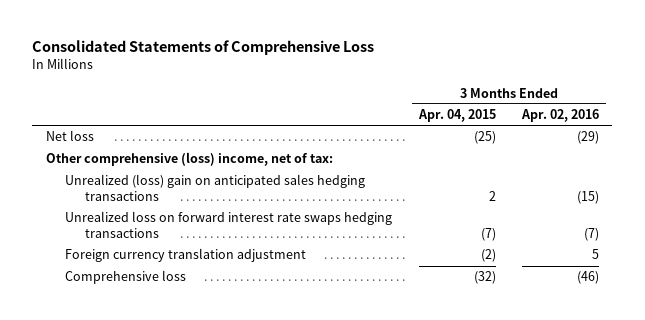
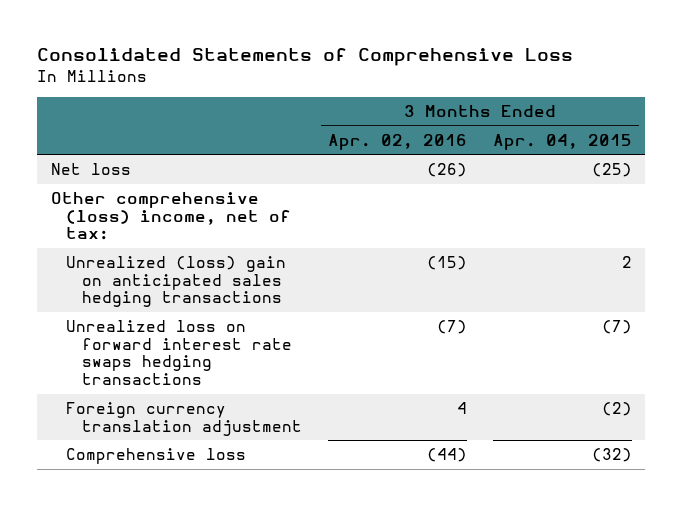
[577,131,600,145] (29) -> [427,163,468,178] (26)
[592,249,600,260] 5 -> [457,402,468,415] 4
[577,271,600,285] (46) -> [427,448,468,463] (44)

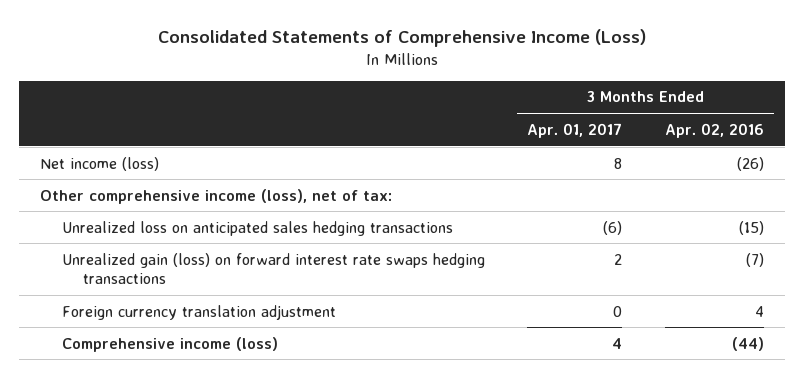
[37,48,574,67] Consolidated Statements of Comprehensive Loss -> [157,29,646,48] Consolidated Statements of Comprehensive Income (Loss)
[493,133,633,150] Apr. 04, 2015 -> none
none -> [527,122,623,138] Apr. 01, 2017
[50,163,131,176] Net loss -> [39,156,159,171] Net income (loss)
[50,192,292,241] Other comprehensive (loss) income, net of tax: -> [39,188,392,204] Other comprehensive income (loss), net of tax:
[66,256,287,308] Unrealized (loss) gain on anticipated sales hedging transactions -> [61,220,453,236] Unrealized loss on anticipated sales hedging transactions
[66,320,292,386] Unrealized loss on forward interest rate swaps hedging transactions -> [61,252,485,285] Unrealized gain (loss) on forward interest rate swaps hedging transactions
[66,448,247,465] Comprehensive loss -> [61,336,278,352] Comprehensive income (loss)

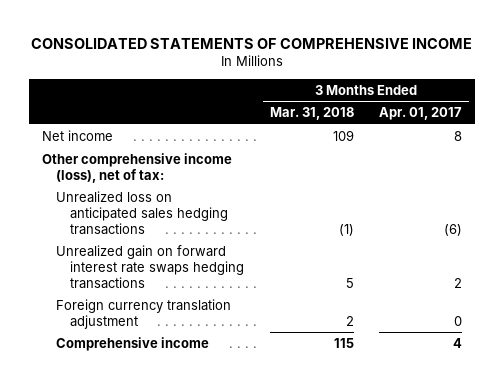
[157,29,646,48] Consolidated Statements of Comprehensive Income (Loss) -> [30,37,472,49] CONSOLIDATED STATEMENTS OF COMPREHENSIVE INCOME
[664,122,764,138] Apr. 02, 2016 -> none
none -> [269,107,354,121] Mar. 31, 2018
[39,156,159,171] Net income (loss) -> [41,129,113,141] Net income
[61,252,485,285] Unrealized gain (loss) on forward interest rate swaps hedging transactions -> [55,244,245,289] Unrealized gain on forward interest rate swaps hedging transactions
[61,336,278,352] Comprehensive income (loss) -> [55,336,209,351] Comprehensive income

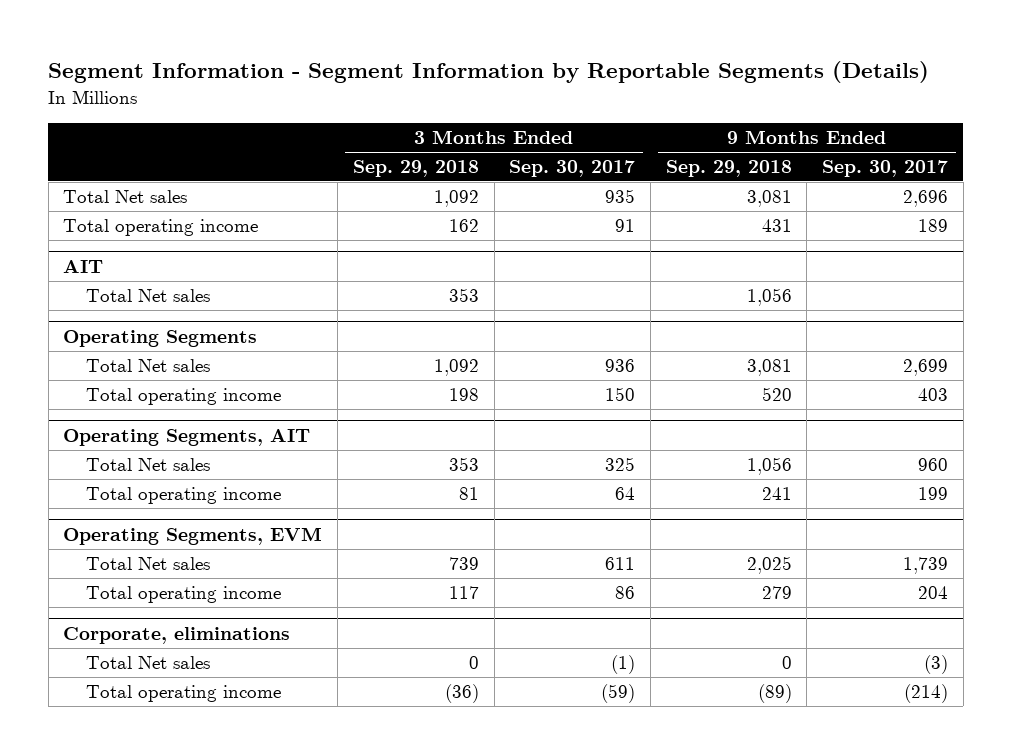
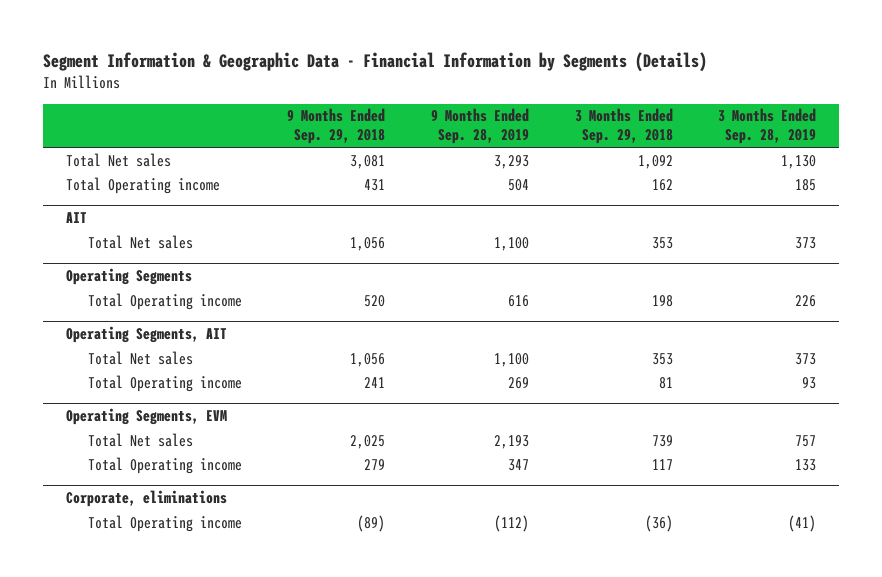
[48,61,930,84] Segment Information - Segment Information by Reportable Segments (Details) -> [43,52,708,73] Segment Information & Geographic Data - Financial Information by Segments (Details)
[509,160,636,178] Sep. 30, 2017 -> none
[822,160,949,178] Sep. 30, 2017 -> none
none -> [431,108,530,145] 9 Months Ended Sep. 28, 2019
none -> [718,108,817,145] 3 Months Ended Sep. 28, 2019
[63,219,259,237] Total operating income -> [65,176,220,194] Total Operating income
[86,359,211,373] Total Net sales -> none
[86,388,282,406] Total operating income -> [87,292,242,310] Total Operating income
[86,487,282,505] Total operating income -> [87,374,242,392] Total Operating income
[86,586,282,604] Total operating income -> [87,456,242,474] Total Operating income
[86,656,211,670] Total Net sales -> none
[86,685,282,703] Total operating income -> [87,514,242,532] Total Operating income

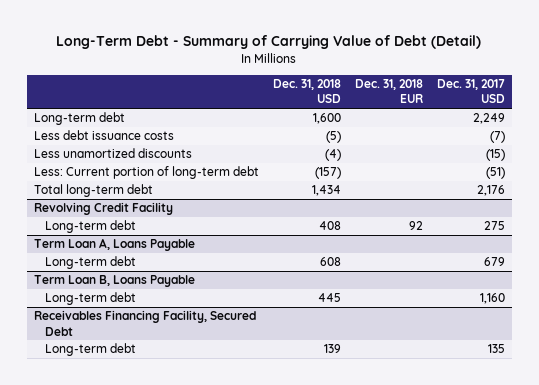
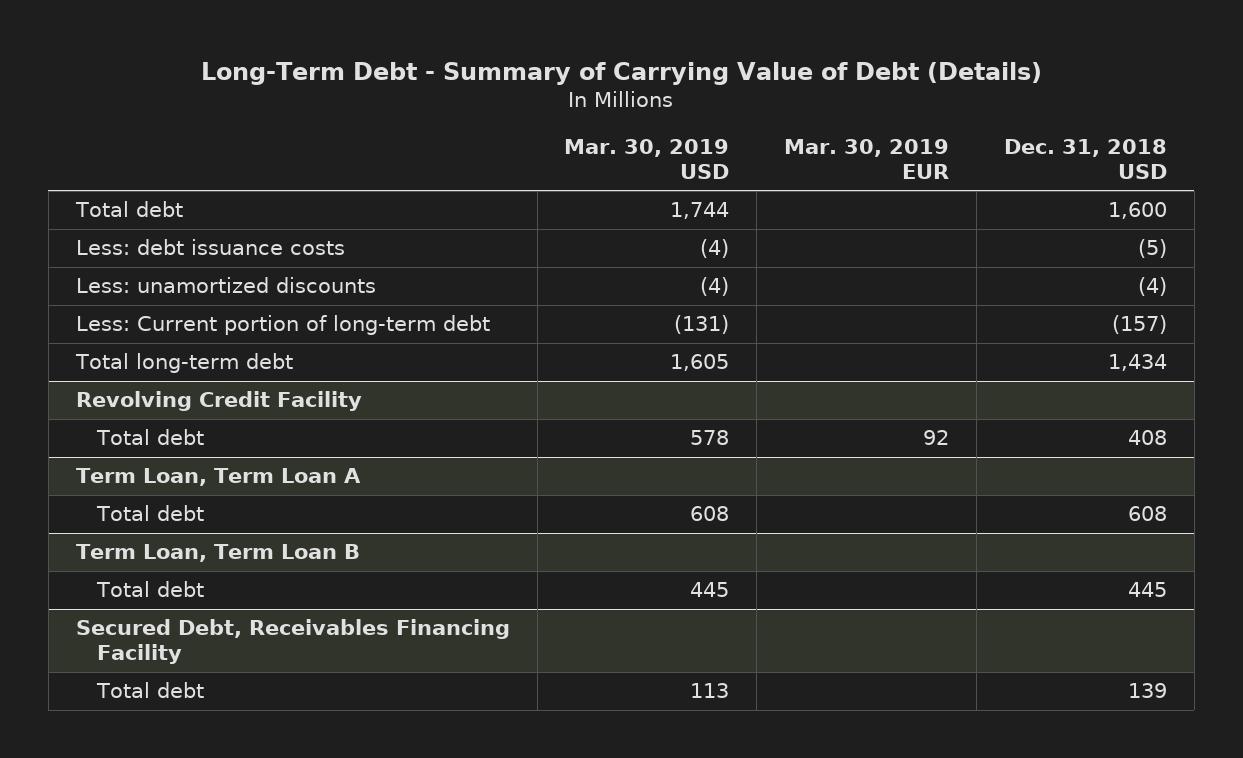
[56,35,482,50] Long-Term Debt - Summary of Carrying Value of Debt (Detail) -> [201,61,1043,85] Long-Term Debt - Summary of Carrying Value of Debt (Details)
[354,79,423,104] Dec. 31, 2018 EUR -> none
[436,79,505,104] Dec. 31, 2017 USD -> none
none -> [564,139,730,179] Mar. 30, 2019 USD
none -> [784,139,950,179] Mar. 30, 2019 EUR
[34,112,126,126] Long-term debt -> [74,201,183,218] Total debt
[34,130,175,141] Less debt issuance costs -> [75,239,345,256] Less: debt issuance costs
[34,148,193,159] Less unamortized discounts -> [75,277,376,294] Less: unamortized discounts
[44,220,136,234] Long-term debt -> [95,429,204,446] Total debt
[34,238,196,252] Term Loan A, Loans Payable -> [75,468,361,487] Term Loan, Term Loan A
[44,256,136,270] Long-term debt -> [95,505,204,522] Total debt
[34,275,196,288] Term Loan B, Loans Payable -> [75,544,360,563] Term Loan, Term Loan B
[44,292,136,306] Long-term debt -> [95,581,204,598] Total debt
[34,310,257,336] Receivables Financing Facility, Secured Debt -> [75,619,510,665] Secured Debt, Receivables Financing Facility
[44,343,136,357] Long-term debt -> [95,682,204,699] Total debt

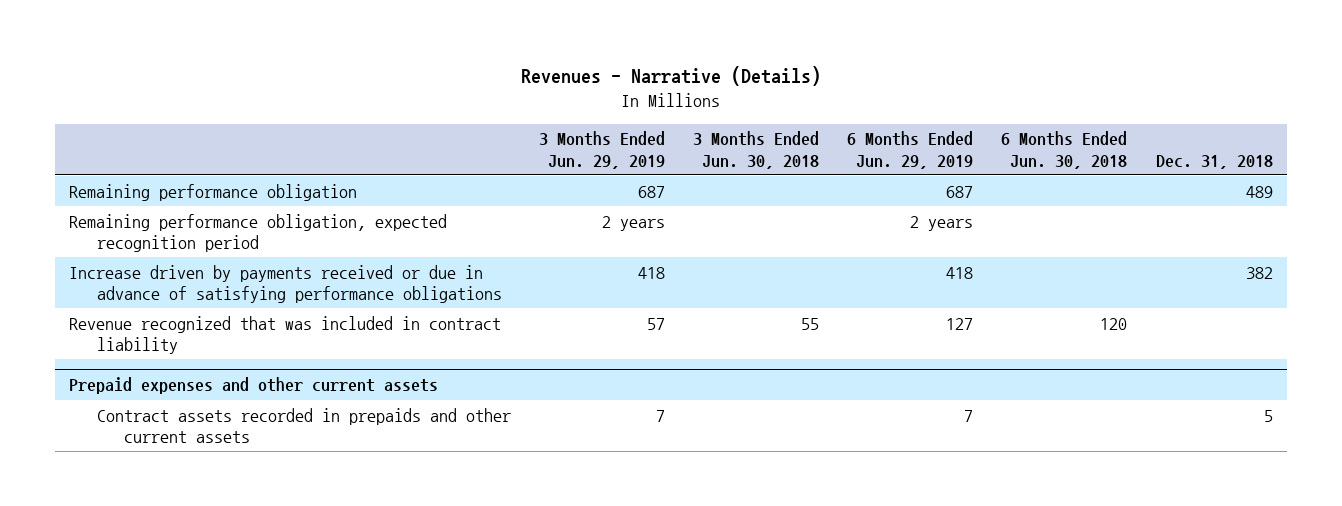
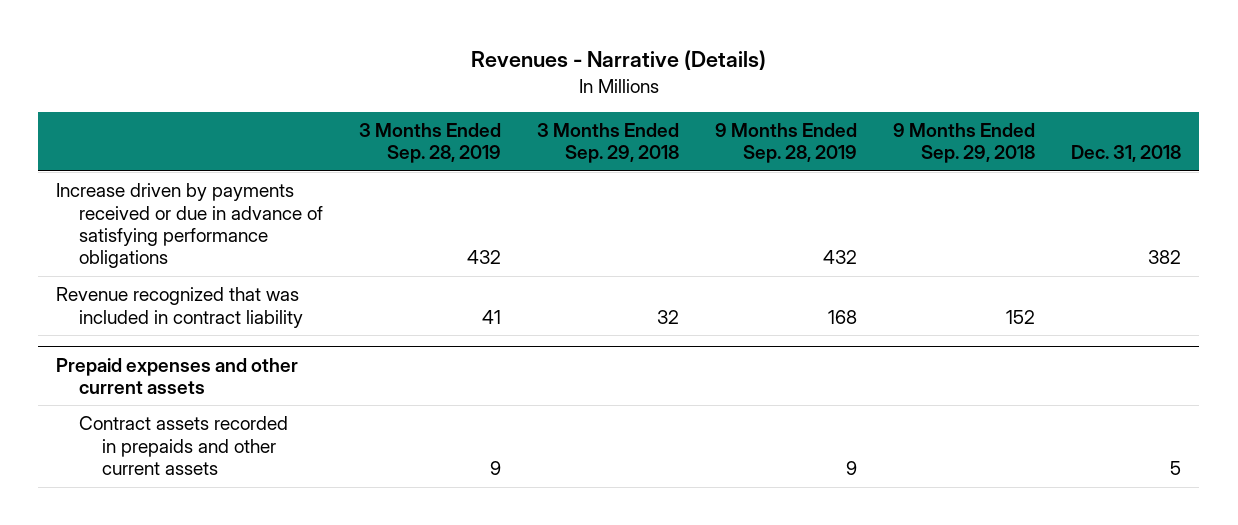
[539,131,666,169] 3 Months Ended Jun. 29, 2019 -> none
[693,131,820,169] 3 Months Ended Jun. 30, 2018 -> none
[847,131,974,169] 6 Months Ended Jun. 29, 2019 -> none
[1001,131,1128,169] 6 Months Ended Jun. 30, 2018 -> none
none -> [359,122,502,164] 3 Months Ended Sep. 28, 2019
none -> [537,122,680,164] 3 Months Ended Sep. 29, 2018
none -> [715,122,858,164] 9 Months Ended Sep. 28, 2019
none -> [893,122,1036,164] 9 Months Ended Sep. 29, 2018
[69,183,358,201] Remaining performance obligation -> none
[69,213,448,252] Remaining performance obligation, expected recognition period -> none

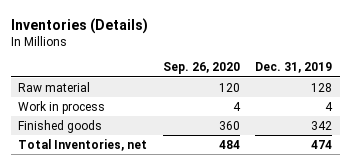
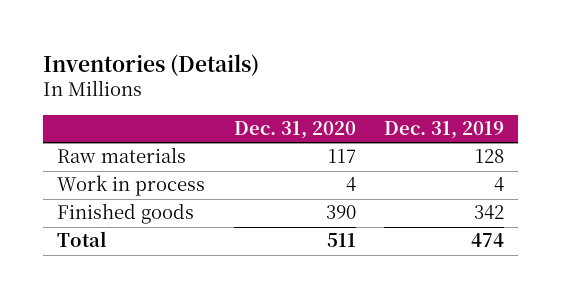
[162,62,240,75] Sep. 26, 2020 -> none
none -> [233,121,356,140] Dec. 31, 2020
[18,81,91,92] Raw material -> [57,147,187,164] Raw materials
[18,138,148,151] Total Inventories, net -> [57,231,108,248] Total

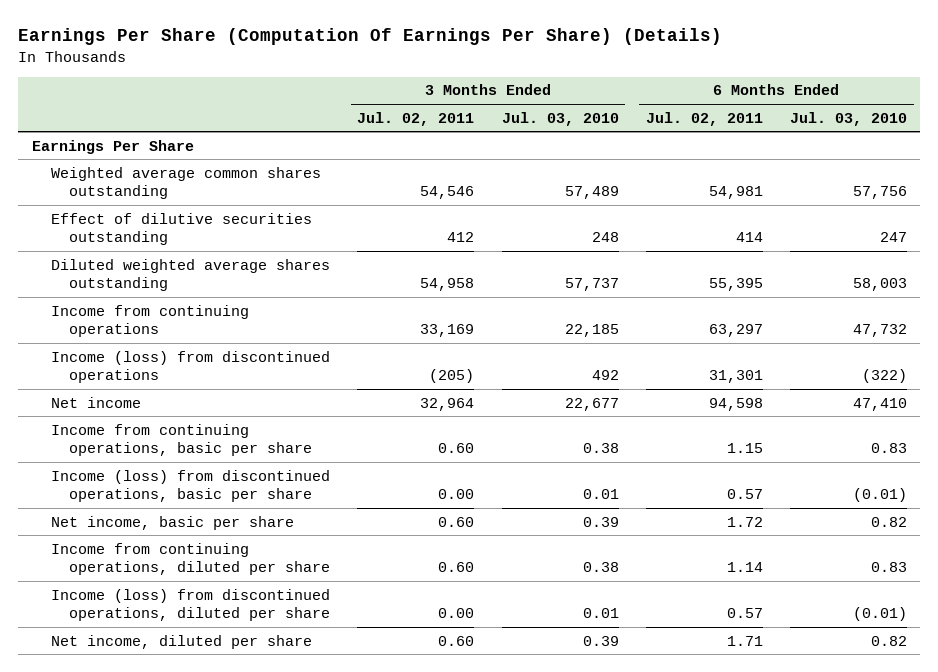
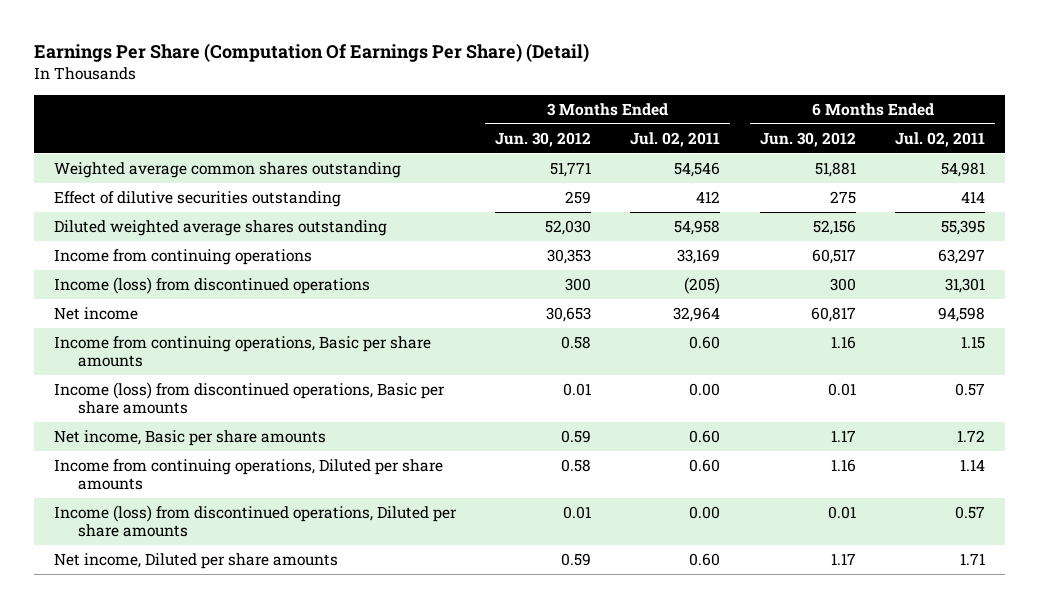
[18,28,723,46] Earnings Per Share (Computation Of Earnings Per Share) (Details) -> [33,43,589,63] Earnings Per Share (Computation Of Earnings Per Share) (Detail)
[501,111,619,126] Jul. 03, 2010 -> none
[789,111,907,126] Jul. 03, 2010 -> none
none -> [494,131,591,147] Jun. 30, 2012
none -> [759,131,856,147] Jun. 30, 2012
[31,139,194,154] Earnings Per Share -> none
[50,423,313,457] Income from continuing operations, basic per share -> [53,336,431,368] Income from continuing operations, Basic per share amounts
[50,469,330,503] Income (loss) from discontinued operations, basic per share -> [53,382,445,415] Income (loss) from discontinued operations, Basic per share amounts
[50,515,294,530] Net income, basic per share -> [53,430,326,447] Net income, Basic per share amounts
[50,542,331,576] Income from continuing operations, diluted per share -> [53,459,443,491] Income from continuing operations, Diluted per share amounts
[50,588,331,622] Income (loss) from discontinued operations, diluted per share -> [53,505,457,538] Income (loss) from discontinued operations, Diluted per share amounts
[50,634,312,649] Net income, diluted per share -> [53,553,338,570] Net income, Diluted per share amounts

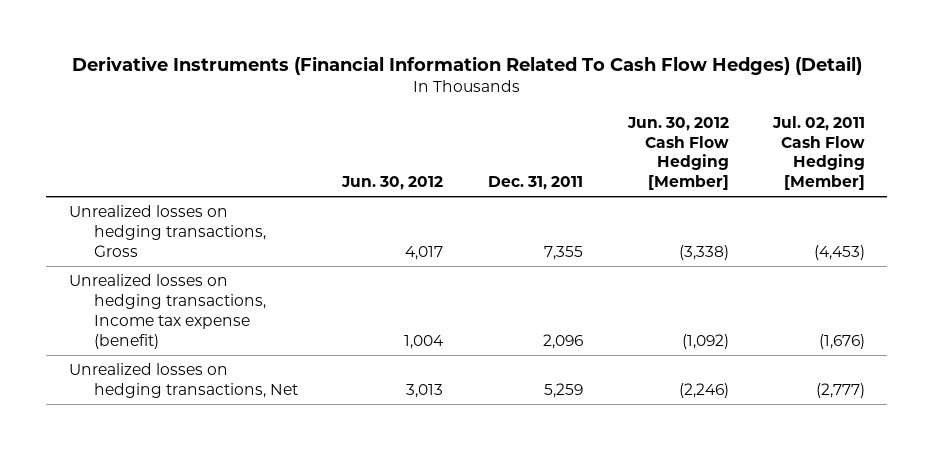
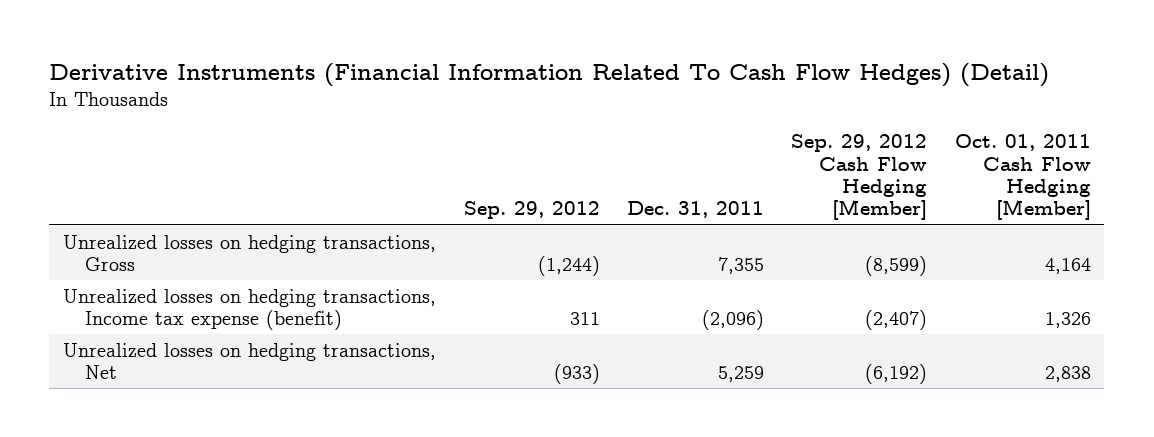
[341,176,444,191] Jun. 30, 2012 -> none
[626,116,729,191] Jun. 30, 2012 Cash Flow Hedging [Member] -> none
[772,115,866,191] Jul. 02, 2011 Cash Flow Hedging [Member] -> none
none -> [463,201,600,220] Sep. 29, 2012
none -> [791,134,928,221] Sep. 29, 2012 Cash Flow Hedging [Member]
none -> [954,134,1091,221] Oct. 01, 2011 Cash Flow Hedging [Member]
[542,333,583,349] 2,096 -> [701,310,764,331] (2,096)

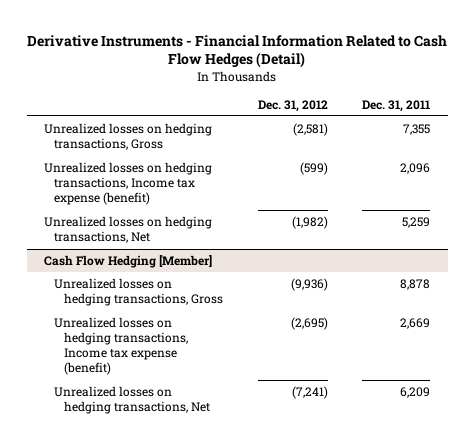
[49,62,1050,87] Derivative Instruments (Financial Information Related To Cash Flow Hedges) (Detail) -> [27,34,448,69] Derivative Instruments - Financial Information Related to Cash Flow Hedges (Detail)
[463,201,600,220] Sep. 29, 2012 -> none
[791,134,928,221] Sep. 29, 2012 Cash Flow Hedging [Member] -> none
[954,134,1091,221] Oct. 01, 2011 Cash Flow Hedging [Member] -> none
none -> [257,99,328,112] Dec. 31, 2012
[701,310,764,331] (2,096) -> [400,163,431,175] 2,096
none -> [44,255,213,269] Cash Flow Hedging [Member]
none -> [54,278,224,307] Unrealized losses on hedging transactions, Gross
none -> [54,317,189,376] Unrealized losses on hedging transactions, Income tax expense (benefit)
none -> [54,386,211,415] Unrealized losses on hedging transactions, Net

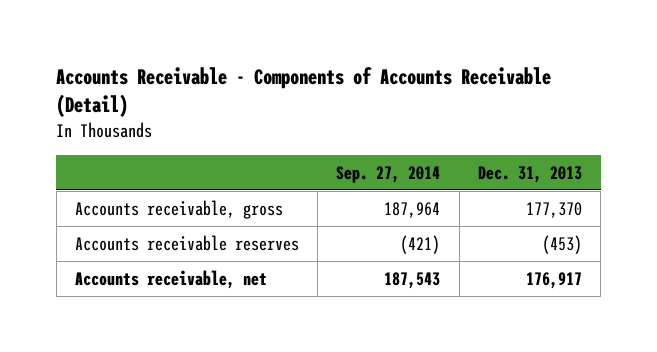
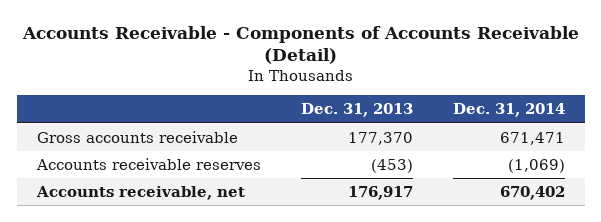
[336,165,441,183] Sep. 27, 2014 -> none
none -> [452,103,565,118] Dec. 31, 2014
[74,199,283,219] Accounts receivable, gross -> [36,130,238,143] Gross accounts receivable

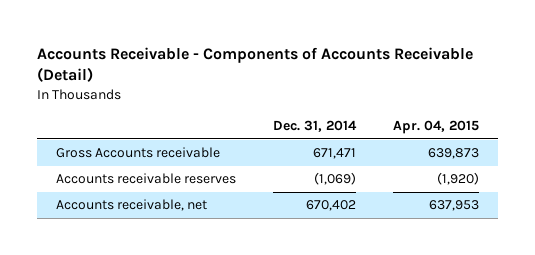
[300,103,413,118] Dec. 31, 2013 -> none
none -> [393,120,480,135] Apr. 04, 2015
[36,130,238,143] Gross accounts receivable -> [55,147,220,159] Gross Accounts receivable

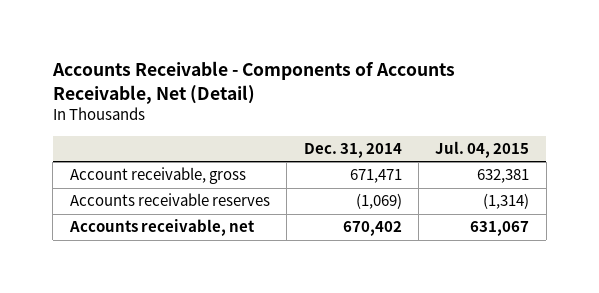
[37,46,474,83] Accounts Receivable - Components of Accounts Receivable (Detail) -> [51,61,455,104] Accounts Receivable - Components of Accounts Receivable, Net (Detail)
[393,120,480,135] Apr. 04, 2015 -> none
none -> [435,140,530,158] Jul. 04, 2015
[55,147,220,159] Gross Accounts receivable -> [69,167,246,185] Account receivable, gross

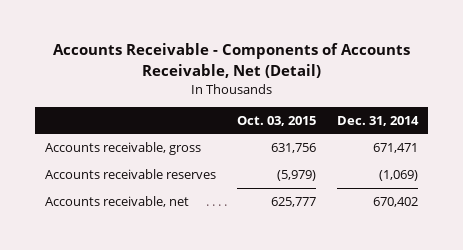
[435,140,530,158] Jul. 04, 2015 -> none
none -> [237,115,317,126] Oct. 03, 2015
[69,167,246,185] Account receivable, gross -> [45,141,202,155] Accounts receivable, gross

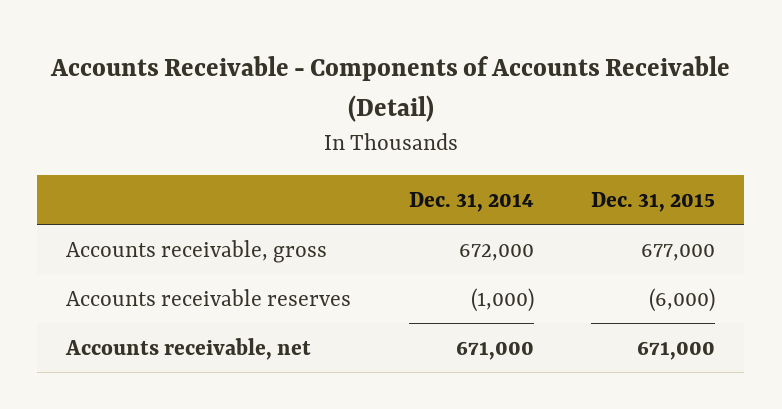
[52,43,410,78] Accounts Receivable - Components of Accounts Receivable, Net (Detail) -> [49,56,730,122] Accounts Receivable - Components of Accounts Receivable (Detail)
[237,115,317,126] Oct. 03, 2015 -> none
none -> [591,191,716,212] Dec. 31, 2015
[373,142,419,153] 671,471 -> [458,243,534,261] 672,000
[379,169,419,181] (1,069) -> [470,287,534,312] (1,000)
[373,196,419,207] 670,402 -> [455,340,534,360] 671,000

